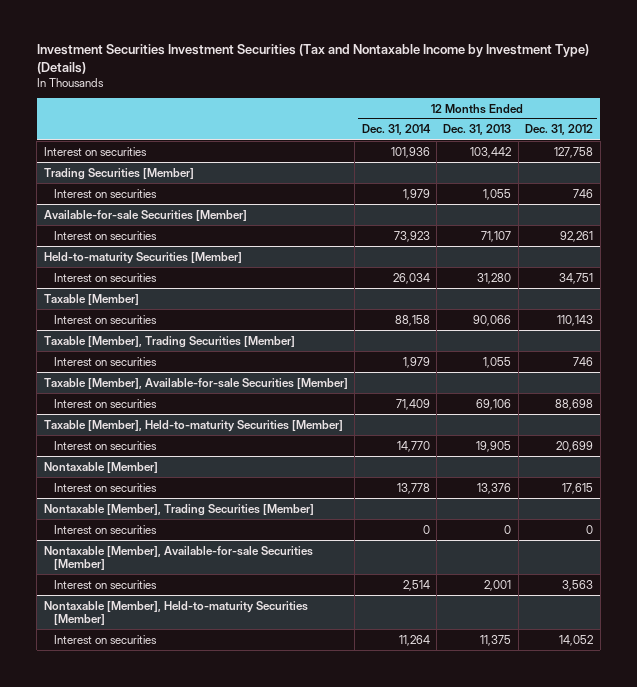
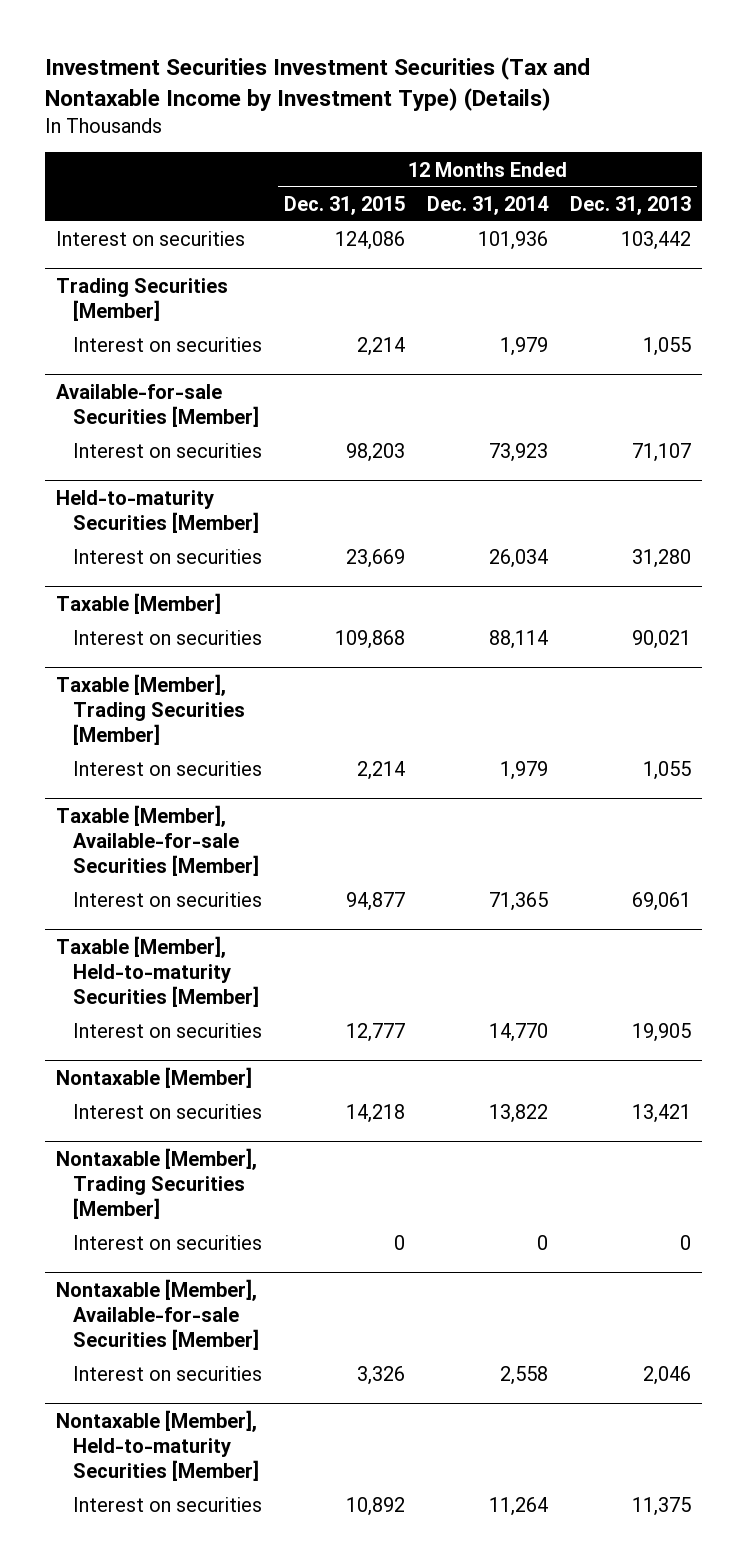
[525,124,594,136] Dec. 31, 2012 -> none
none -> [283,195,405,215] Dec. 31, 2015
[394,314,430,326] 88,158 -> [489,630,549,650] 88,114
[473,314,512,326] 90,066 -> [632,630,692,650] 90,021
[395,398,430,410] 71,409 -> [489,892,549,912] 71,365
[476,398,512,410] 69,106 -> [632,892,692,912] 69,061
[396,482,430,494] 13,778 -> [489,1104,549,1124] 13,822
[477,482,512,494] 13,376 -> [632,1104,692,1124] 13,421
[402,579,430,591] 2,514 -> [500,1366,549,1386] 2,558
[484,579,512,591] 2,001 -> [643,1366,692,1386] 2,046

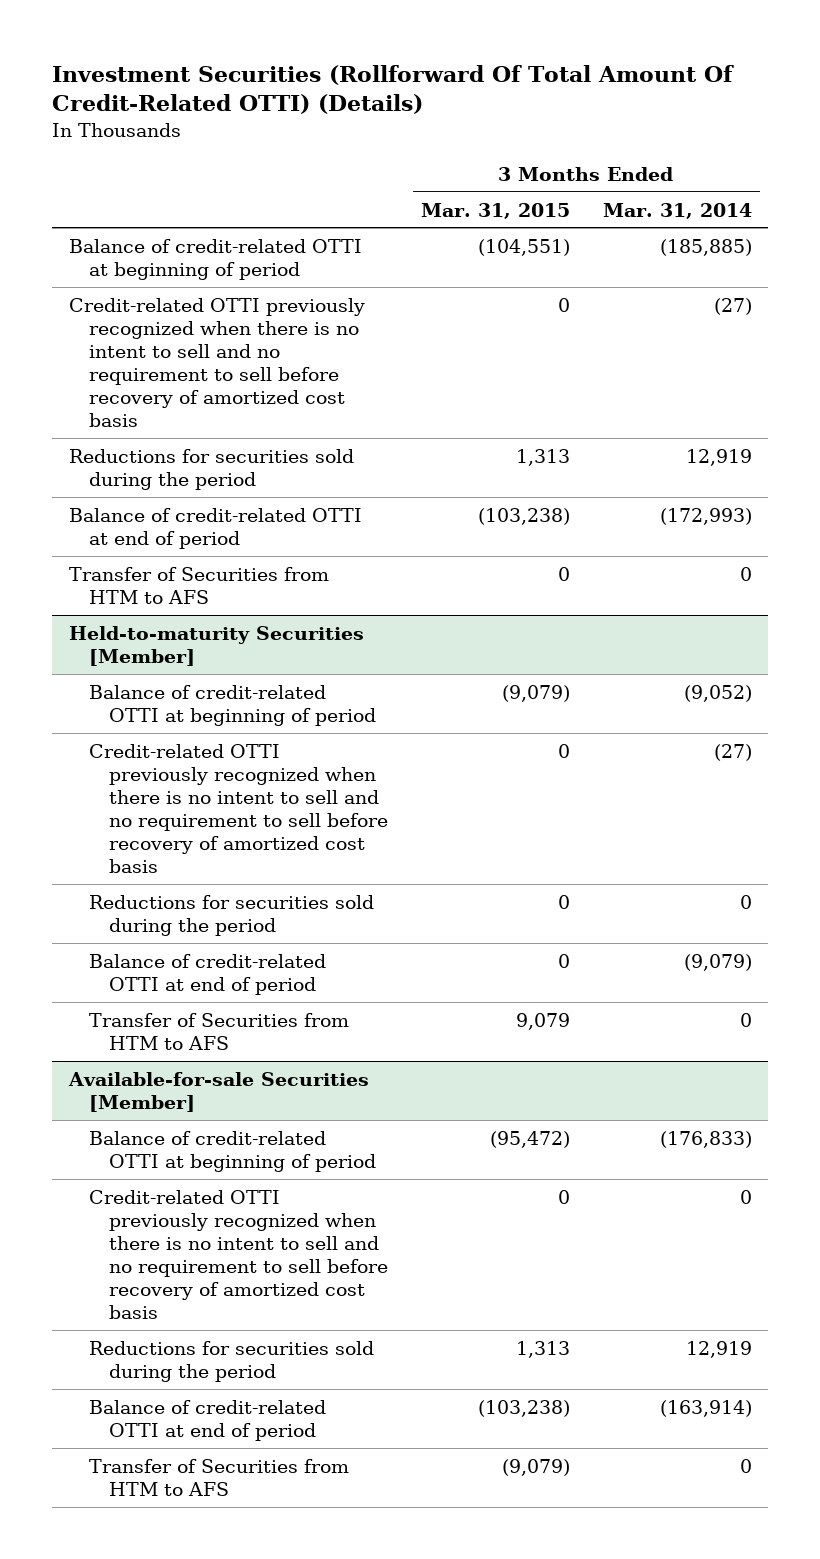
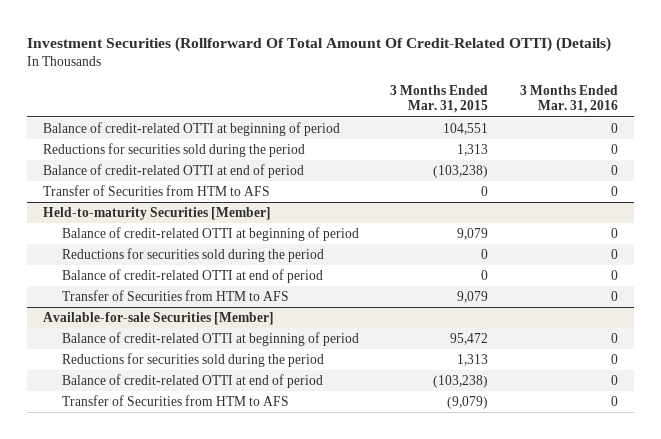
[602,202,752,219] Mar. 31, 2014 -> none
none -> [519,84,618,114] 3 Months Ended Mar. 31, 2016
[68,297,365,428] Credit-related OTTI previously recognized when there is no intent to sell and no requirement to sell before recovery of amortized cost basis -> none
[477,238,570,256] (104,551) -> [443,122,489,135] 104,551
[88,743,388,874] Credit-related OTTI previously recognized when there is no intent to sell and no requirement to sell before recovery of amortized cost basis -> none
[501,684,570,702] (9,079) -> [457,227,489,240] 9,079
[88,1189,388,1320] Credit-related OTTI previously recognized when there is no intent to sell and no requirement to sell before recovery of amortized cost basis -> none
[489,1130,570,1148] (95,472) -> [450,332,489,345] 95,472

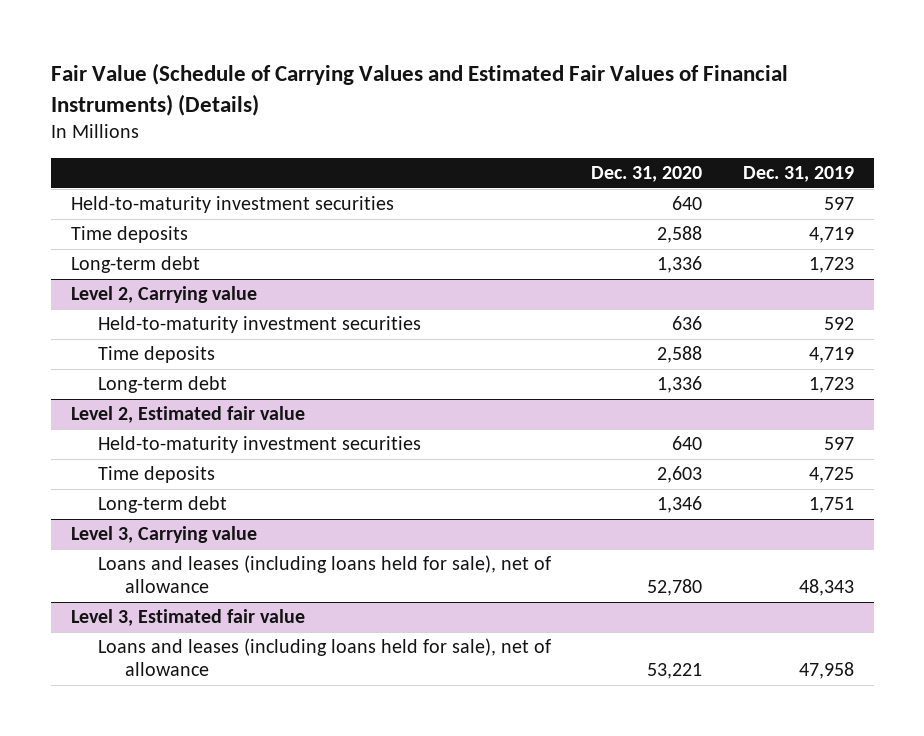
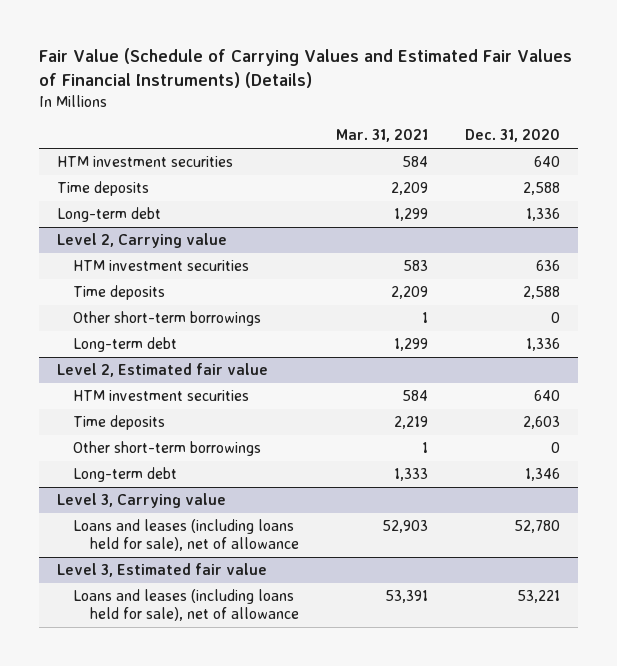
[742,166,854,183] Dec. 31, 2019 -> none
none -> [335,129,428,143] Mar. 31, 2021
[70,196,394,214] Held-to-maturity investment securities -> [57,156,234,168] HTM investment securities
[97,316,421,334] Held-to-maturity investment securities -> [73,260,250,272] HTM investment securities
none -> [73,311,262,327] Other short-term borrowings
[97,436,421,454] Held-to-maturity investment securities -> [73,390,250,402] HTM investment securities
none -> [73,441,262,457] Other short-term borrowings

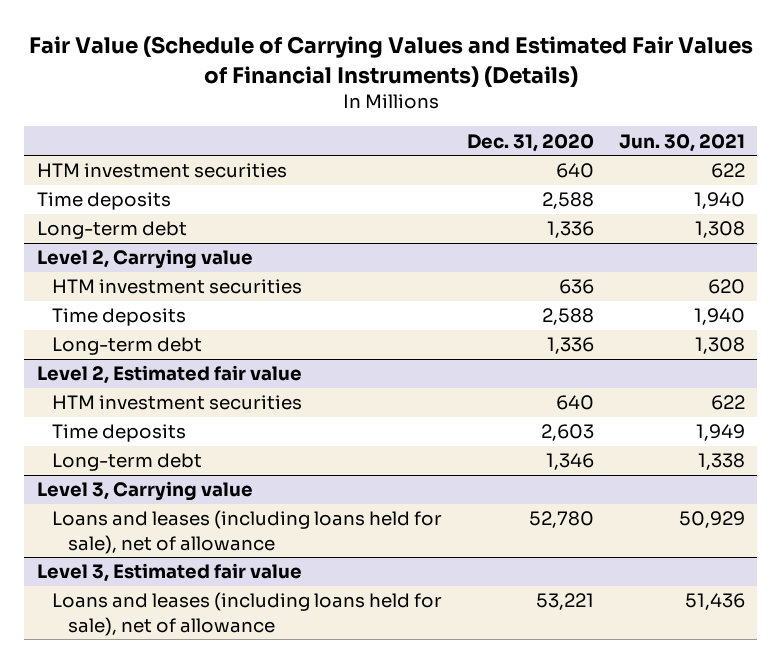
[335,129,428,143] Mar. 31, 2021 -> none
none -> [618,133,745,152] Jun. 30, 2021
[73,311,262,327] Other short-term borrowings -> none
[73,441,262,457] Other short-term borrowings -> none

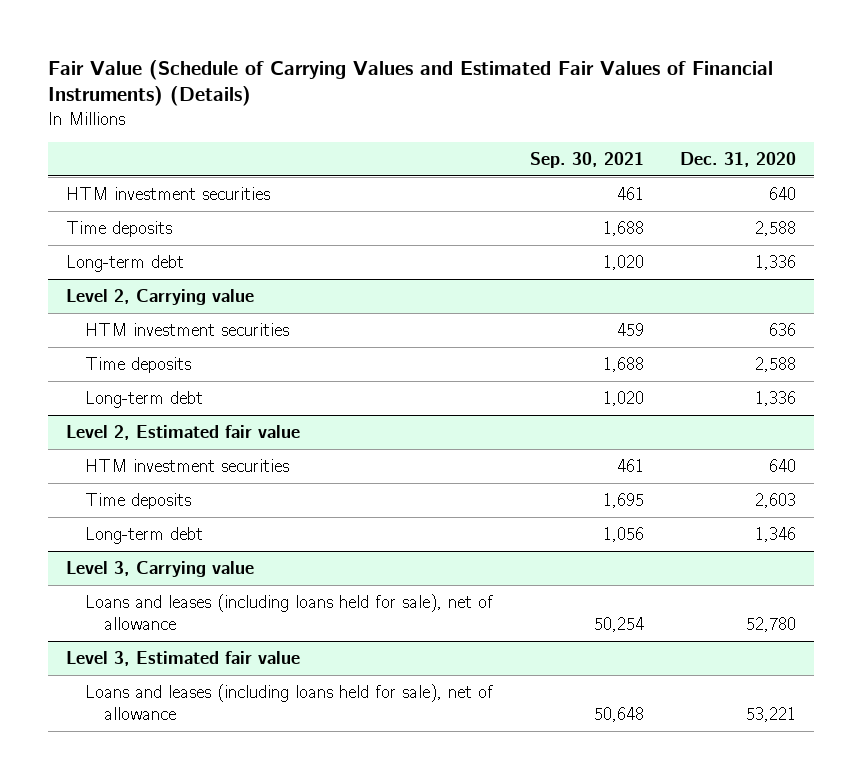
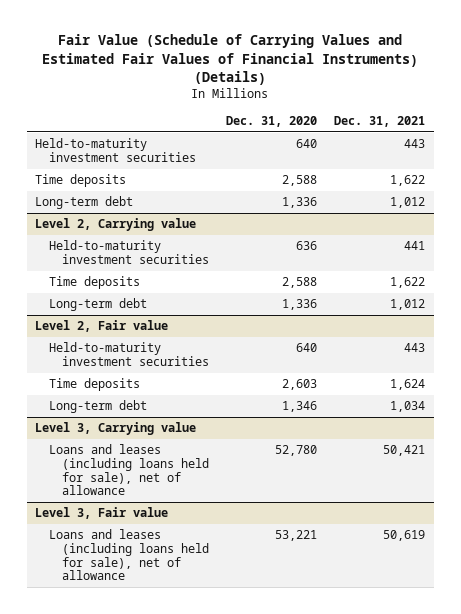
[529,151,644,168] Sep. 30, 2021 -> none
none -> [334,116,426,128] Dec. 31, 2021
[66,186,271,200] HTM investment securities -> [35,138,196,162] Held-to-maturity investment securities
[85,322,290,336] HTM investment securities -> [48,240,210,264] Held-to-maturity investment securities
[66,424,301,440] Level 2, Estimated fair value -> [35,320,169,333] Level 2, Fair value
[85,458,290,472] HTM investment securities -> [48,342,210,366] Held-to-maturity investment securities
[66,650,301,666] Level 3, Estimated fair value -> [35,507,169,520] Level 3, Fair value

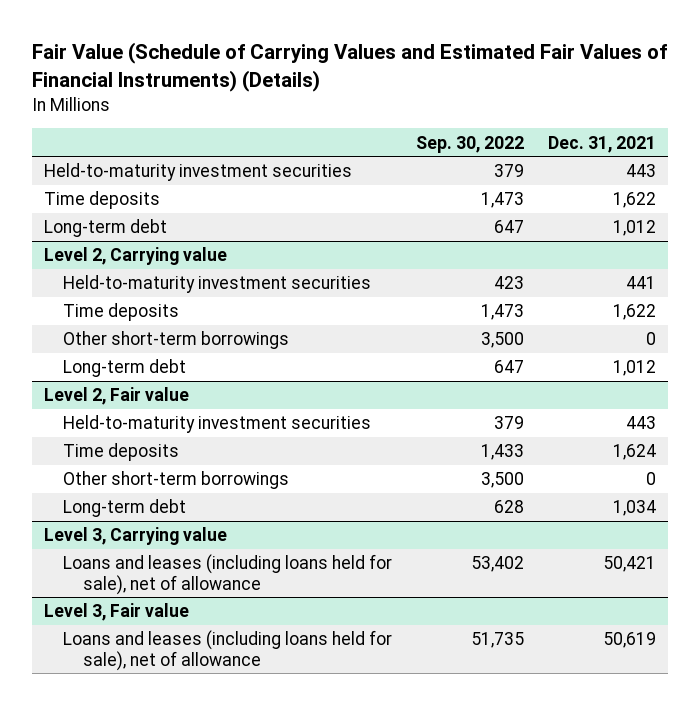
[226,116,318,128] Dec. 31, 2020 -> none
none -> [416,135,525,153] Sep. 30, 2022
none -> [63,331,290,350] Other short-term borrowings
none -> [63,471,290,490] Other short-term borrowings

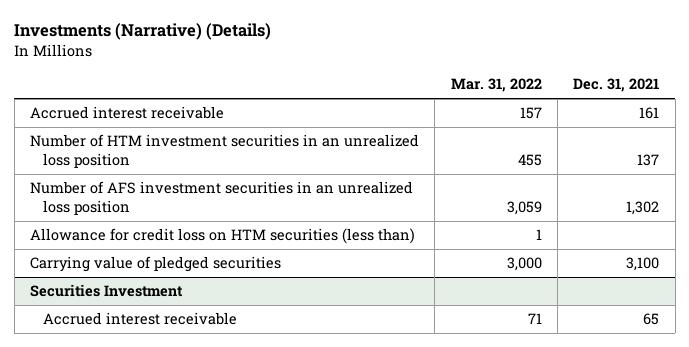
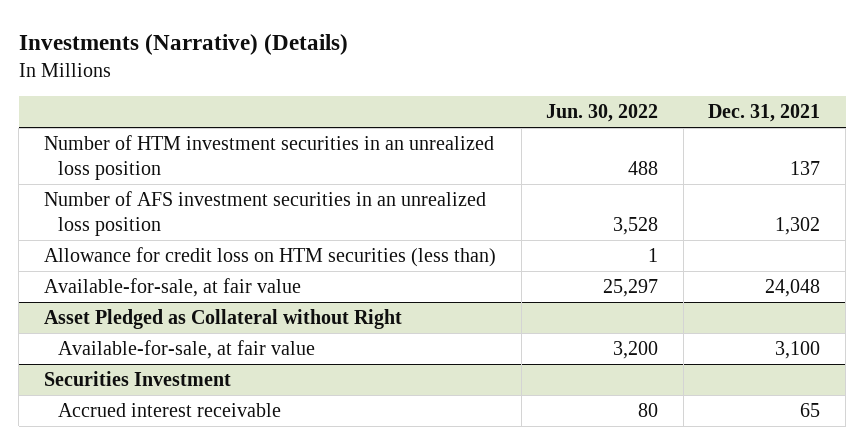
[450,78,542,93] Mar. 31, 2022 -> none
none -> [546,104,659,123] Jun. 30, 2022
[30,106,225,120] Accrued interest receivable -> none
[30,256,282,273] Carrying value of pledged securities -> none
none -> [43,277,301,297] Available-for-sale, at fair value
none -> [43,308,402,329] Asset Pledged as Collateral without Right
none -> [58,339,316,359] Available-for-sale, at fair value

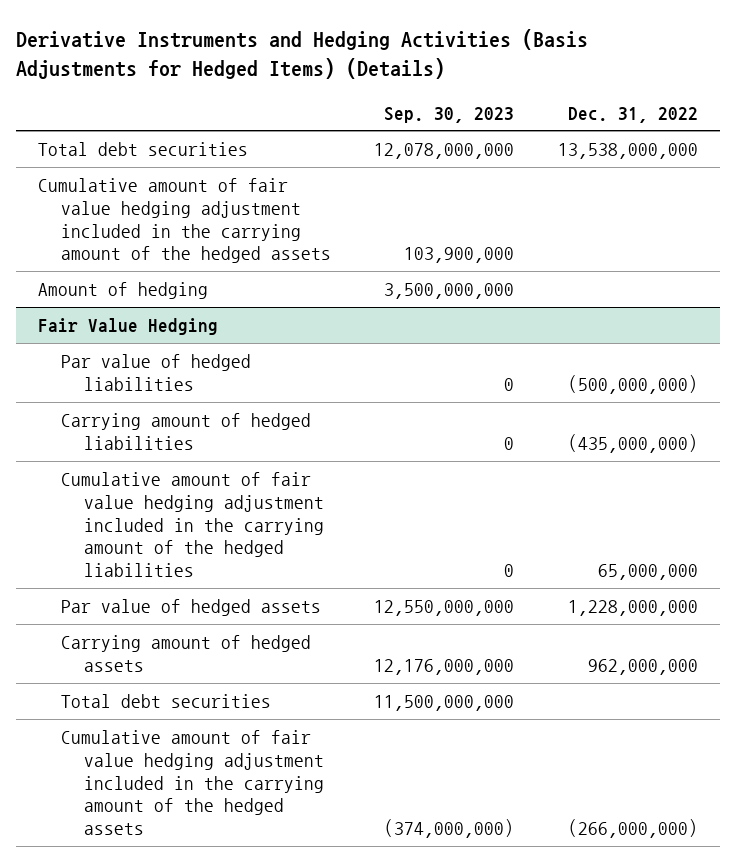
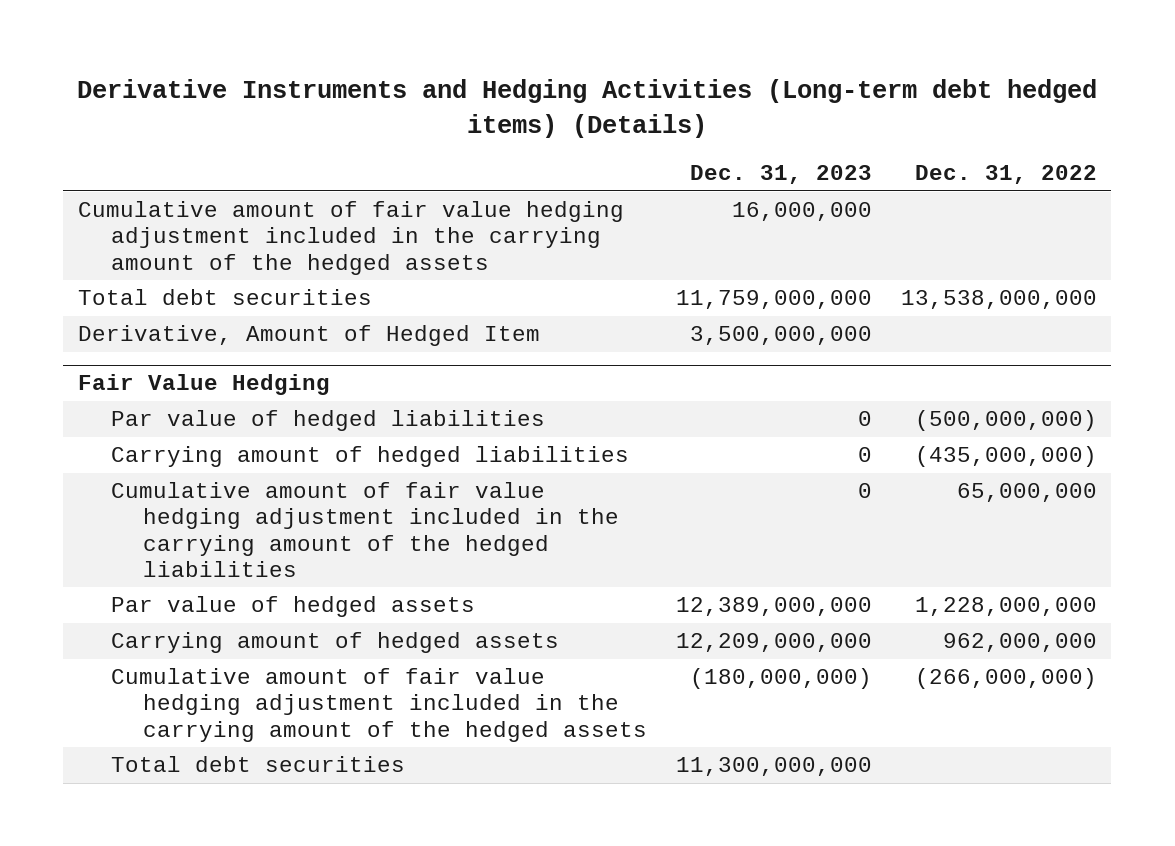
[16,28,589,80] Derivative Instruments and Hedging Activities (Basis Adjustments for Hedged Items) (Details) -> [77,79,1098,138] Derivative Instruments and Hedging Activities (Long-term debt hedged items) (Details)
[384,106,515,123] Sep. 30, 2023 -> none
none -> [690,165,873,185] Dec. 31, 2023
[37,141,248,156] Total debt securities -> [77,289,372,306] Total debt securities
[37,281,208,299] Amount of hedging -> [77,325,540,347] Derivative, Amount of Hedged Item
[60,693,271,708] Total debt securities -> [110,756,405,773] Total debt securities

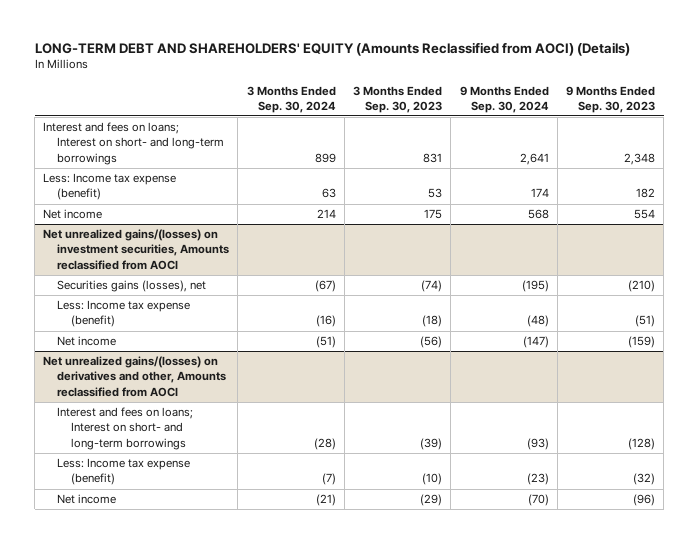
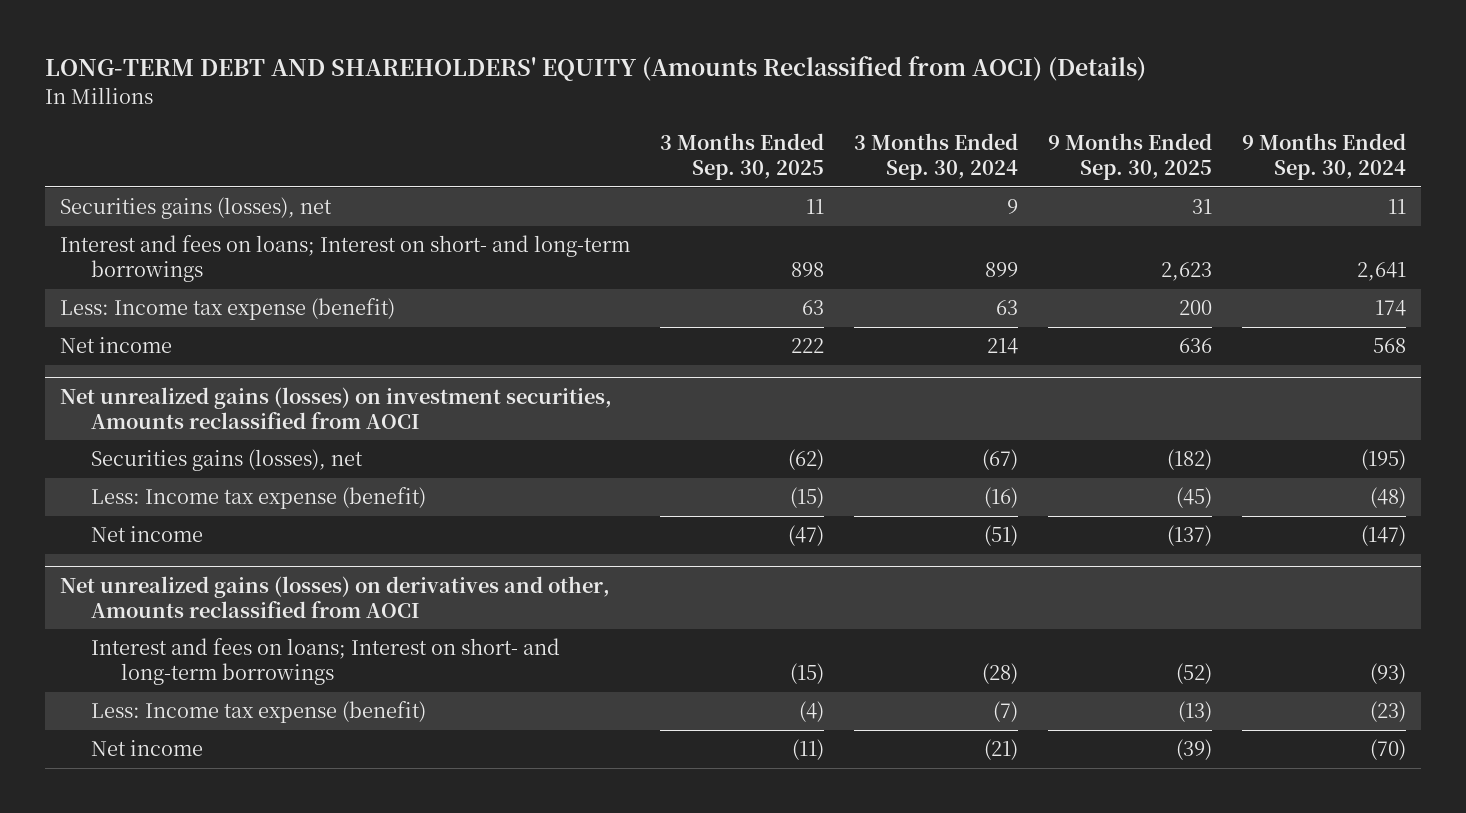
[353,85,443,113] 3 Months Ended Sep. 30, 2023 -> none
[566,85,656,113] 9 Months Ended Sep. 30, 2023 -> none
none -> [660,132,825,180] 3 Months Ended Sep. 30, 2025
none -> [1047,132,1212,180] 9 Months Ended Sep. 30, 2025
none -> [60,197,333,220] Securities gains (losses), net
[43,229,230,270] Net unrealized gains/(losses) on investment securities, Amounts reclassified from AOCI -> [60,386,613,429] Net unrealized gains (losses) on investment securities, Amounts reclassified from AOCI
[43,356,227,397] Net unrealized gains/(losses) on derivatives and other, Amounts reclassified from AOCI -> [60,575,611,618] Net unrealized gains (losses) on derivatives and other, Amounts reclassified from AOCI

